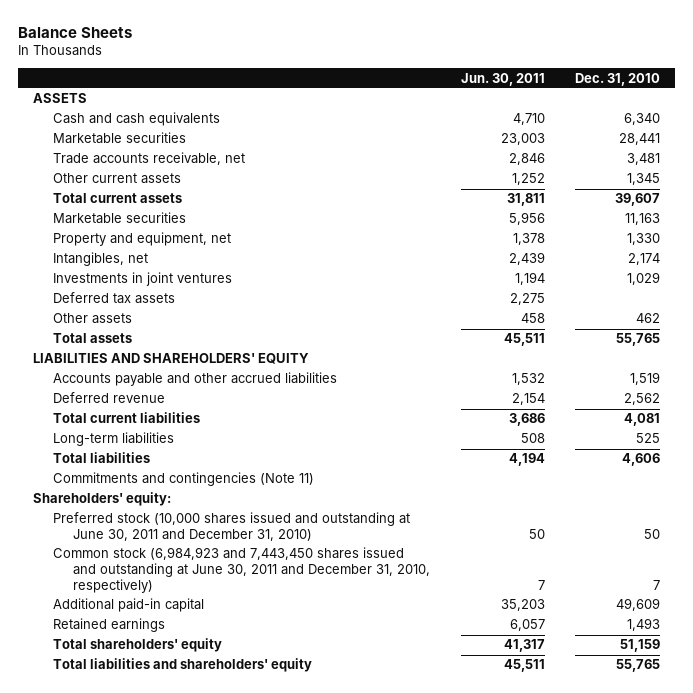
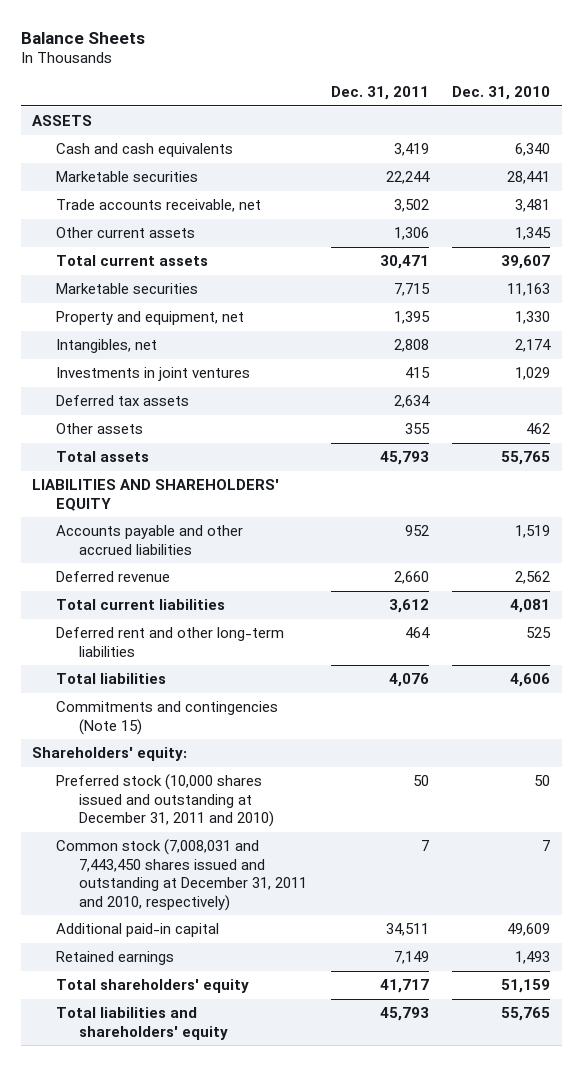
[460,72,545,86] Jun. 30, 2011 -> none
none -> [330,86,429,101] Dec. 31, 2011
[53,432,175,447] Long-term liabilities -> [55,627,284,657] Deferred rent and other long-term liabilities
[53,472,315,487] Commitments and contingencies (Note 11) -> [55,701,278,735] Commitments and contingencies (Note 15)
[53,512,411,542] Preferred stock (10,000 shares issued and outstanding at June 30, 2011 and December 31, 2010) -> [55,774,274,828] Preferred stock (10,000 shares issued and outstanding at December 31, 2011 and 2010)
[53,547,431,594] Common stock (6,984,923 and 7,443,450 shares issued and outstanding at June 30, 2011 and December 31, 2010, respectively) -> [55,839,307,911] Common stock (7,008,031 and 7,443,450 shares issued and outstanding at December 31, 2011 and 2010, respectively)

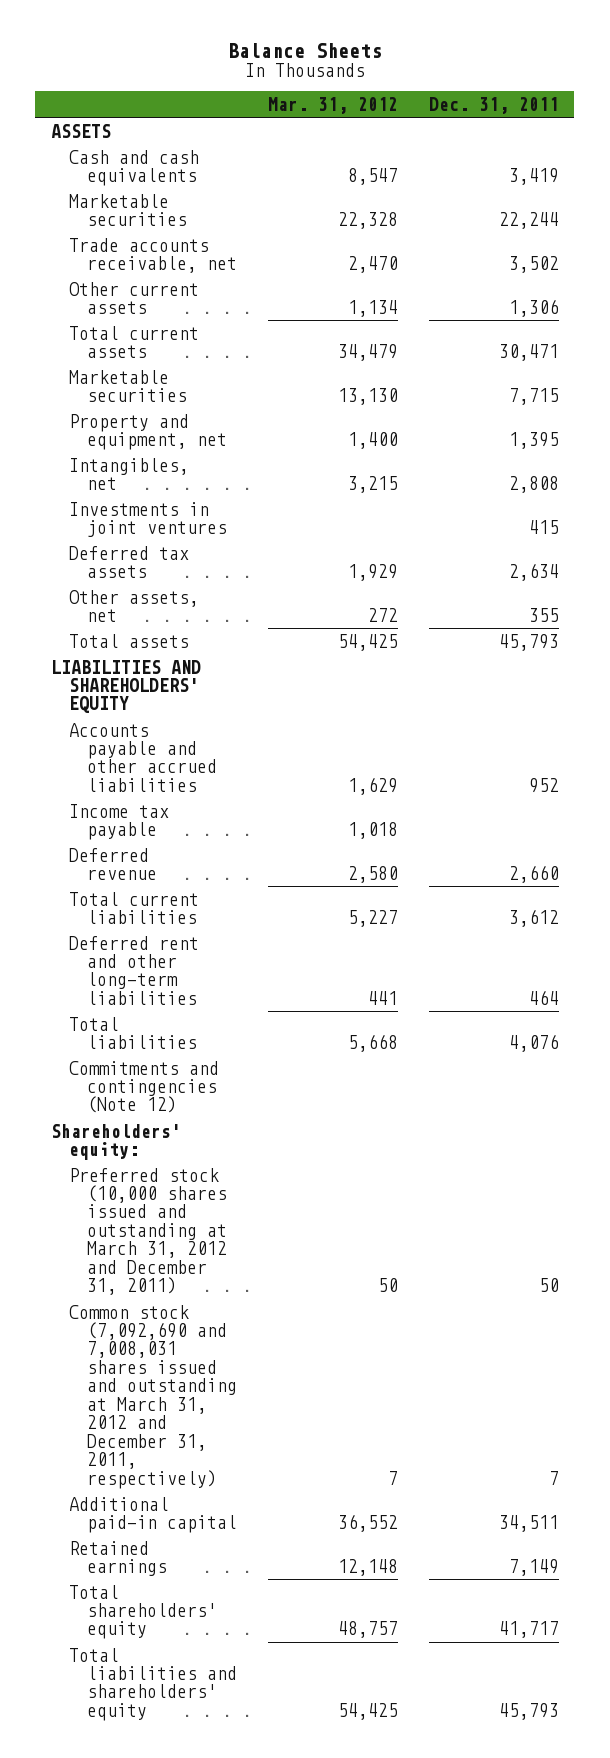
[452,86,551,101] Dec. 31, 2010 -> none
none -> [267,97,398,115] Mar. 31, 2012
[55,423,143,435] Other assets -> [68,589,199,623] Other assets, net
none -> [68,803,169,841] Income tax payable
[55,701,278,735] Commitments and contingencies (Note 15) -> [68,1060,219,1114] Commitments and contingencies (Note 12)
[55,774,274,828] Preferred stock (10,000 shares issued and outstanding at December 31, 2011 and 2010) -> [68,1167,227,1296] Preferred stock (10,000 shares issued and outstanding at March 31, 2012 and December 31, 2011)
[55,839,307,911] Common stock (7,008,031 and 7,443,450 shares issued and outstanding at December 31, 2011 and 2010, respectively) -> [68,1304,237,1489] Common stock (7,092,690 and 7,008,031 shares issued and outstanding at March 31, 2012 and December 31, 2011, respectively)

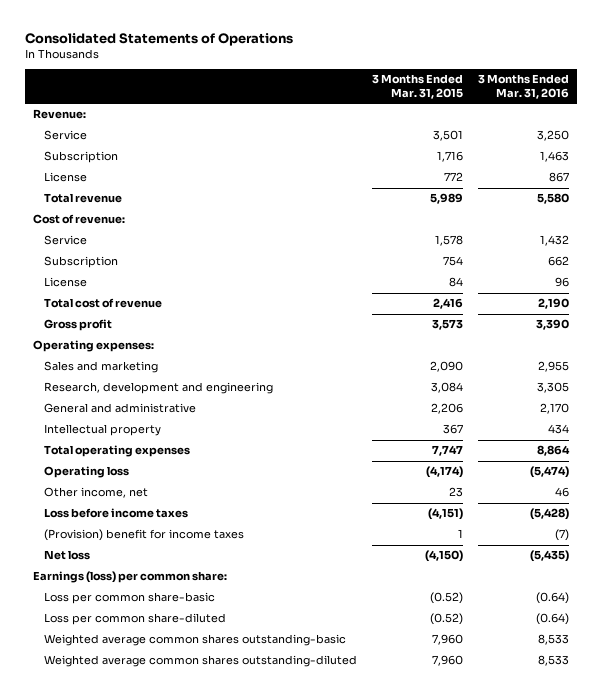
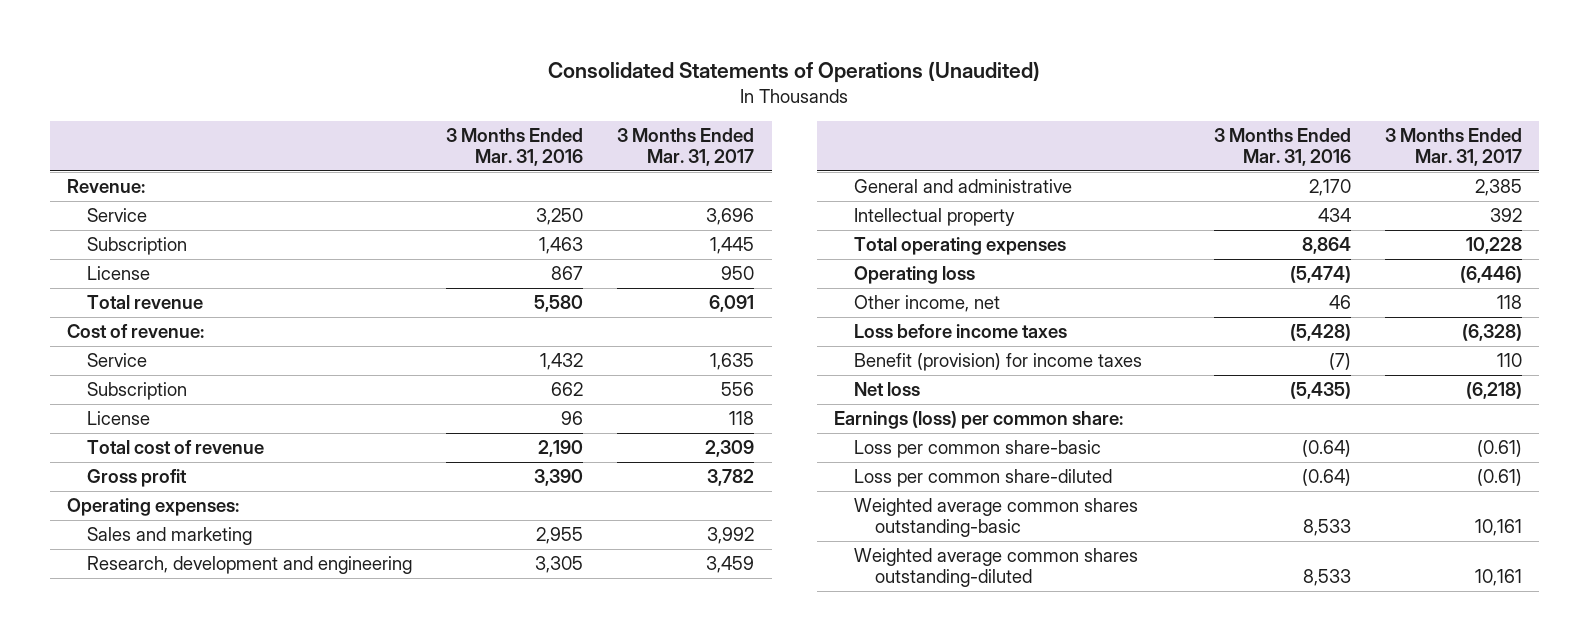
[25,32,294,46] Consolidated Statements of Operations -> [548,61,1041,84] Consolidated Statements of Operations (Unaudited)
[372,73,464,100] 3 Months Ended Mar. 31, 2015 -> none
none -> [617,128,755,167] 3 Months Ended Mar. 31, 2017
[43,529,244,542] (Provision) benefit for income taxes -> [854,352,1143,371] Benefit (provision) for income taxes

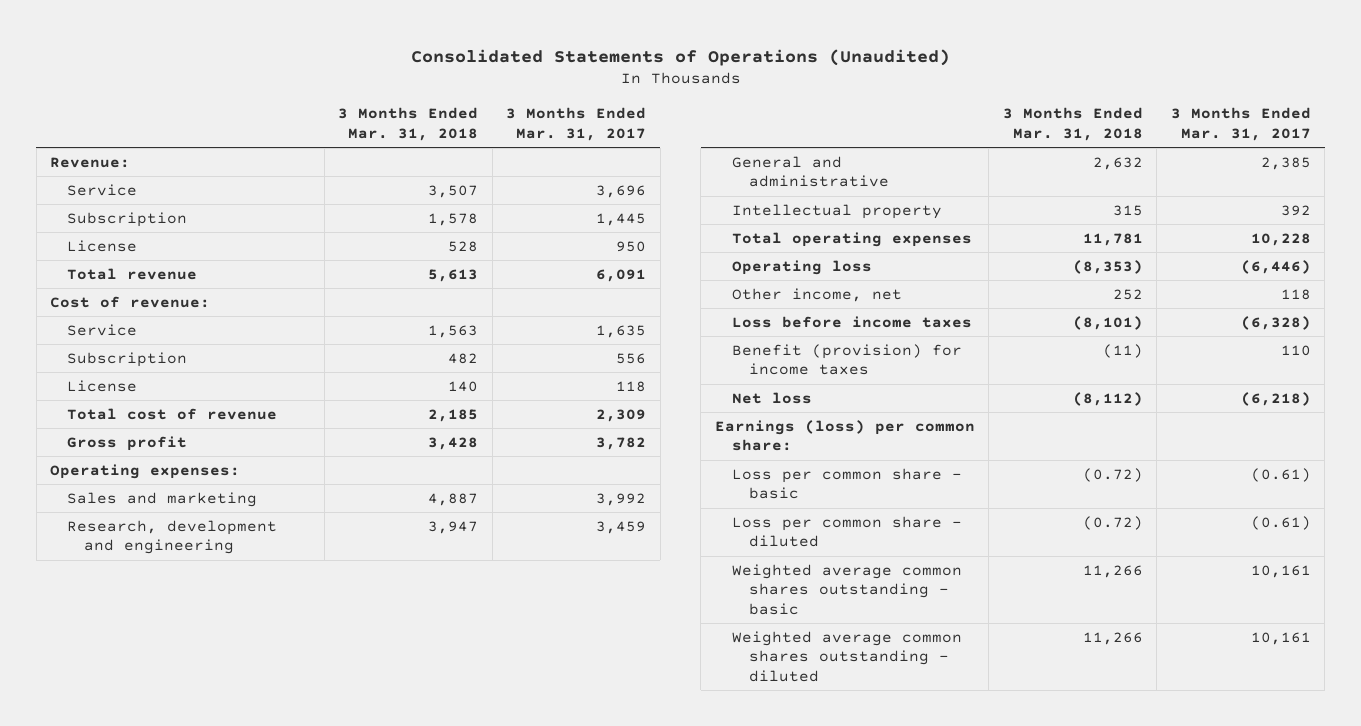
[446,128,584,167] 3 Months Ended Mar. 31, 2016 -> none
none -> [338,107,479,141] 3 Months Ended Mar. 31, 2018
[854,439,1102,458] Loss per common share-basic -> [731,467,962,500] Loss per common share - basic
[854,468,1113,487] Loss per common share-diluted -> [731,515,962,548] Loss per common share - diluted
[854,497,1139,538] Weighted average common shares outstanding-basic -> [731,563,962,615] Weighted average common shares outstanding - basic
[854,547,1139,588] Weighted average common shares outstanding-diluted -> [731,630,962,682] Weighted average common shares outstanding - diluted

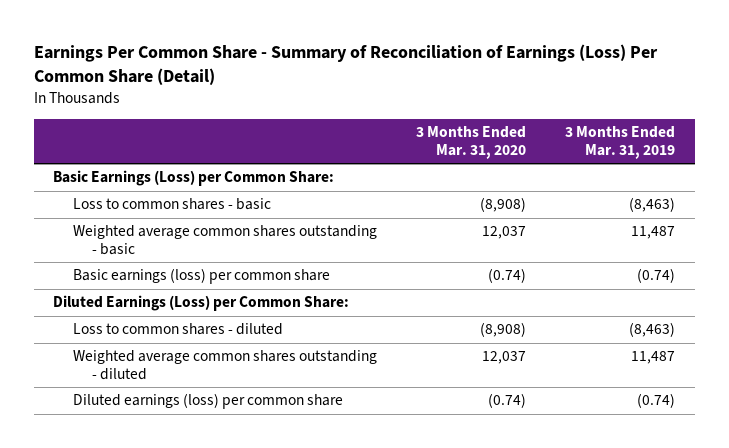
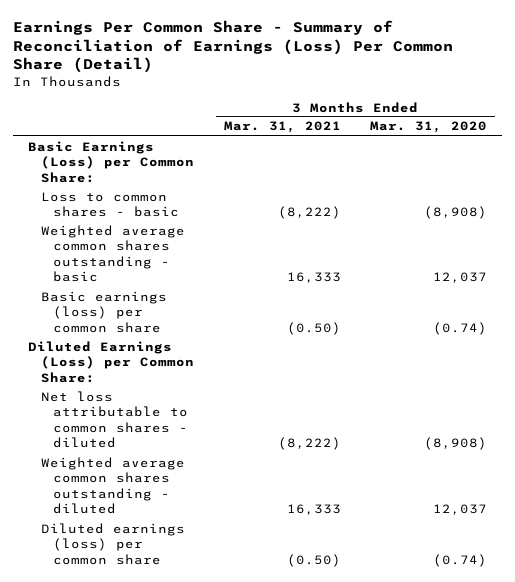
[565,125,676,159] 3 Months Ended Mar. 31, 2019 -> none
none -> [223,121,341,134] Mar. 31, 2021
[72,323,283,336] Loss to common shares - diluted -> [40,390,189,449] Net loss attributable to common shares - diluted

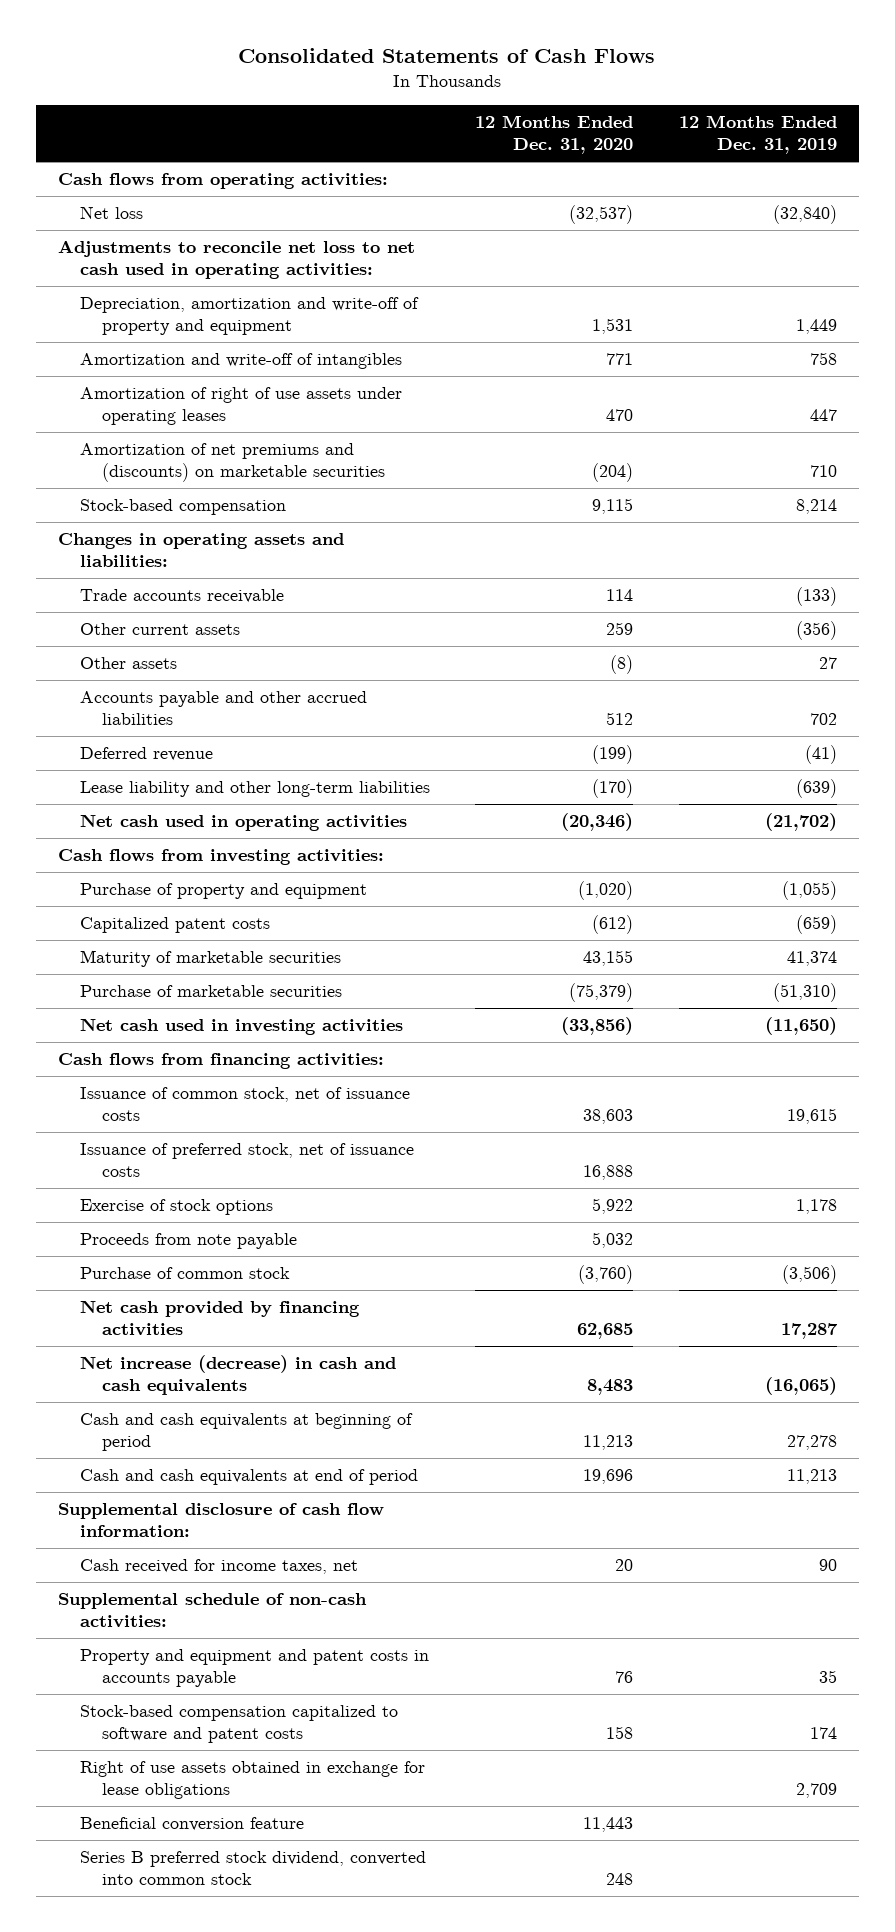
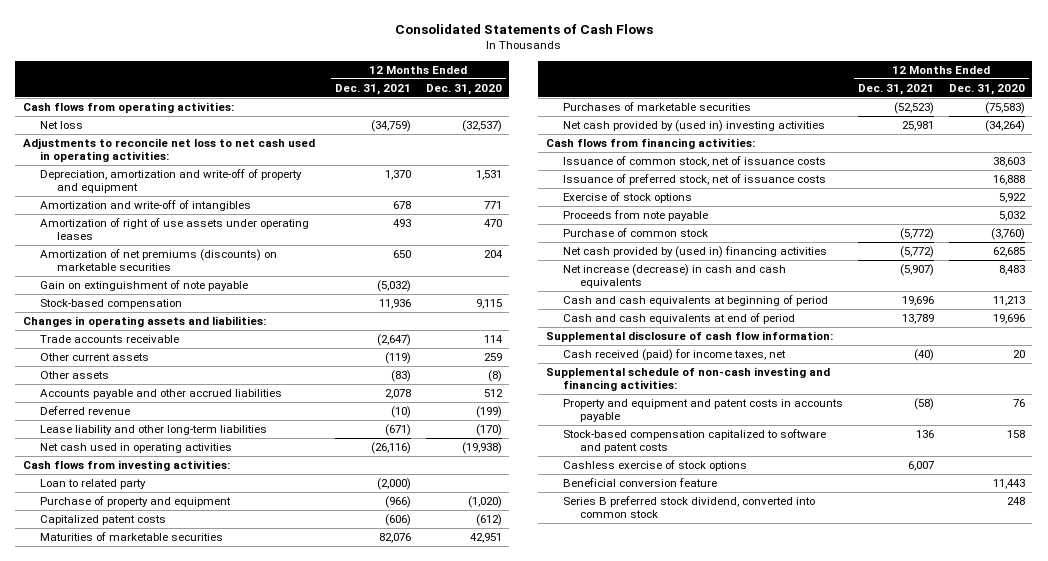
[678,115,837,155] 12 Months Ended Dec. 31, 2019 -> none
none -> [334,83,411,95] Dec. 31, 2021
[80,443,386,483] Amortization of net premiums and (discounts) on marketable securities -> [39,249,277,272] Amortization of net premiums (discounts) on marketable securities
[592,463,634,483] (204) -> [483,250,503,259] 204
none -> [39,280,248,292] Gain on extinguishment of note payable
[561,813,634,832] (20,346) -> [461,442,502,455] (19,938)
none -> [39,479,146,490] Loan to related party
[80,950,342,968] Maturity of marketable securities -> [39,532,223,542] Maturities of marketable securities
[583,950,634,967] 43,155 -> [469,533,502,544] 42,951
[80,985,343,998] Purchase of marketable securities -> [562,102,751,112] Purchases of marketable securities
[569,983,634,1003] (75,379) -> [984,102,1025,115] (75,583)
[80,1018,404,1036] Net cash used in investing activities -> [562,120,825,133] Net cash provided by (used in) investing activities
[561,1017,634,1036] (33,856) -> [984,120,1025,133] (34,264)
[80,1300,361,1337] Net cash provided by financing activities -> [562,246,827,259] Net cash provided by (used in) financing activities
[80,1559,359,1575] Cash received for income taxes, net -> [562,349,786,362] Cash received (paid) for income taxes, net
[58,1593,368,1629] Supplemental schedule of non-cash activities: -> [545,367,830,392] Supplemental schedule of non-cash investing and financing activities:
[80,1761,426,1800] Right of use assets obtained in exchange for lease obligations -> none
none -> [562,460,747,472] Cashless exercise of stock options

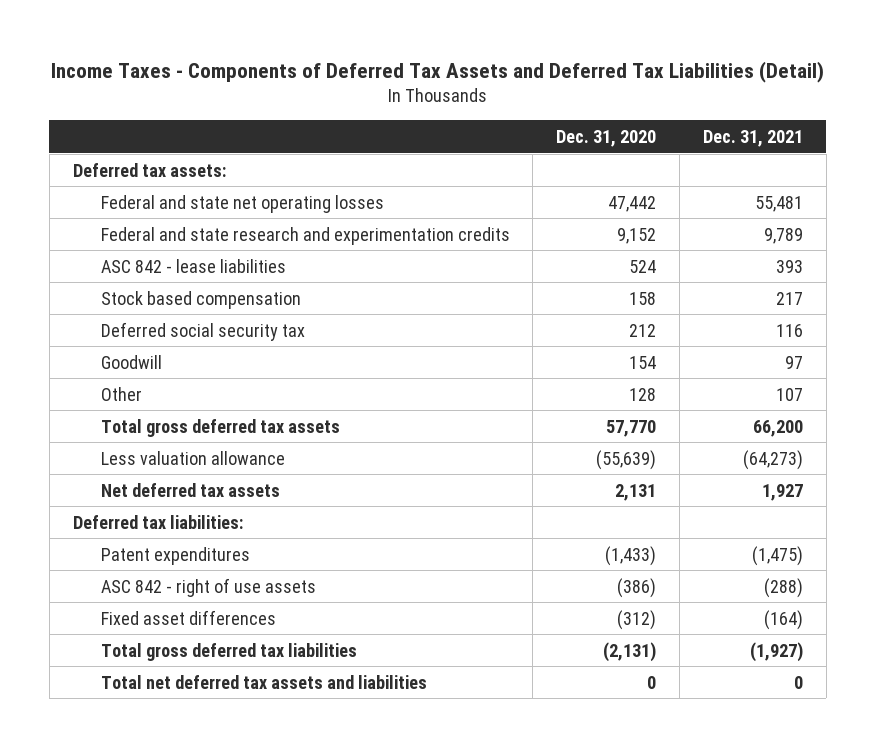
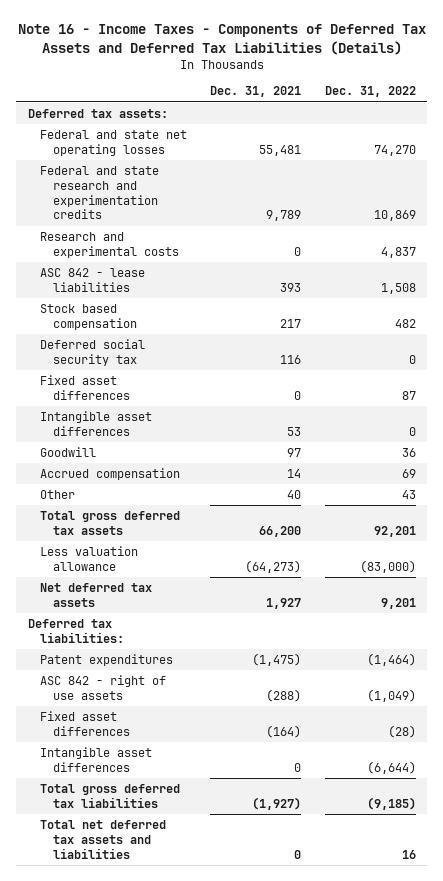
[50,60,824,83] Income Taxes - Components of Deferred Tax Assets and Deferred Tax Liabilities (Detail) -> [17,24,426,55] Note 16 - Income Taxes - Components of Deferred Tax Assets and Deferred Tax Liabilities (Details)
[556,129,657,147] Dec. 31, 2020 -> none
none -> [324,86,416,98] Dec. 31, 2022
none -> [40,231,179,258] Research and experimental costs
none -> [40,374,130,400] Fixed asset differences
none -> [40,410,153,436] Intangible asset differences
none -> [40,467,181,480] Accrued compensation
[775,387,803,401] 107 -> [287,489,302,499] 40
none -> [40,746,153,772] Intangible asset differences

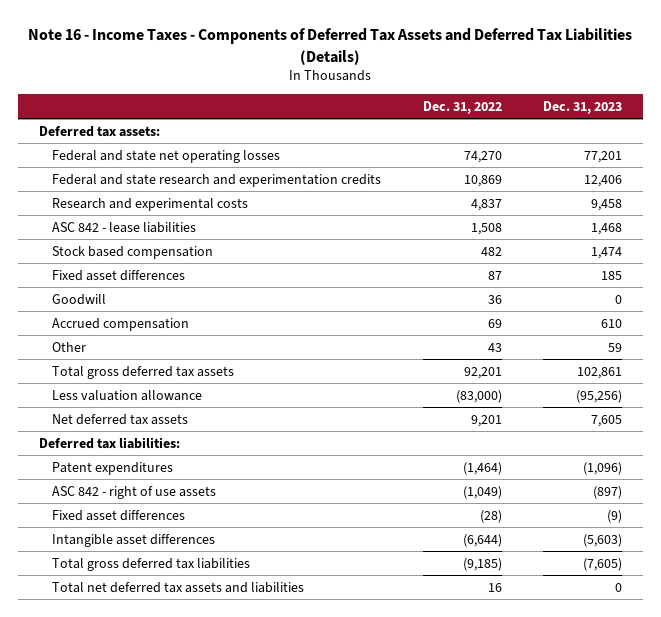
[210,86,302,98] Dec. 31, 2021 -> none
none -> [542,101,622,115] Dec. 31, 2023
[40,338,146,366] Deferred social security tax -> none
[40,410,153,436] Intangible asset differences -> none

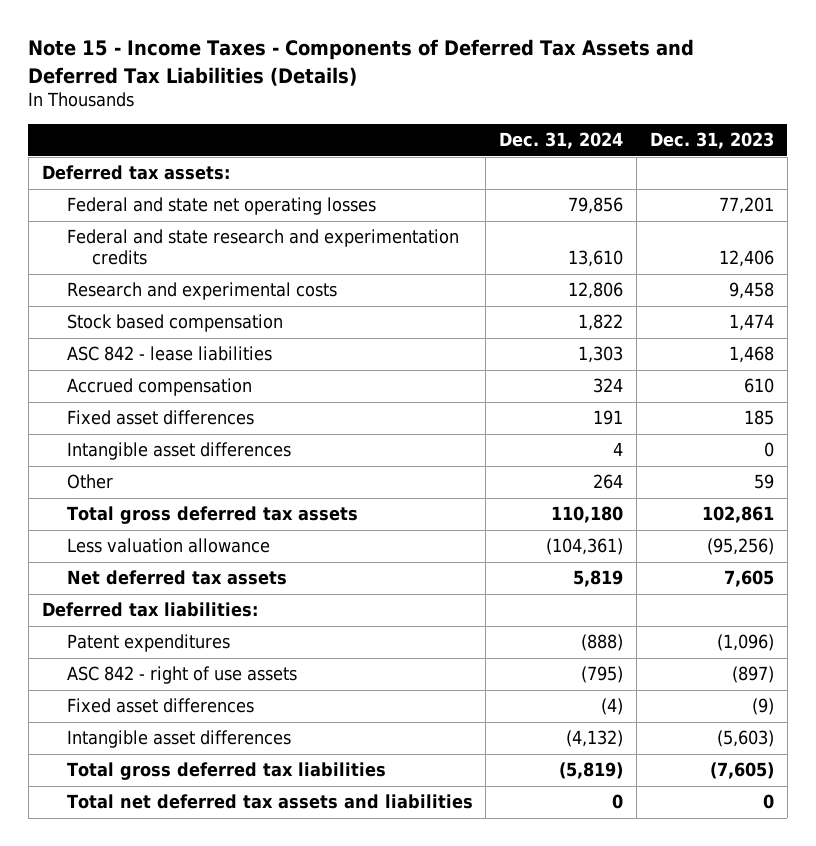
[28,28,633,65] Note 16 - Income Taxes - Components of Deferred Tax Assets and Deferred Tax Liabilities (Details) -> [28,39,695,86] Note 15 - Income Taxes - Components of Deferred Tax Assets and Deferred Tax Liabilities (Details)
[422,101,502,115] Dec. 31, 2022 -> none
none -> [499,132,624,150] Dec. 31, 2024
[52,293,107,305] Goodwill -> none
[52,221,197,233] ASC 842 - lease liabilities -> [66,346,272,362] ASC 842 - lease liabilities
[52,269,186,281] Fixed asset differences -> [66,410,254,426] Fixed asset differences
none -> [66,442,291,461] Intangible asset differences

